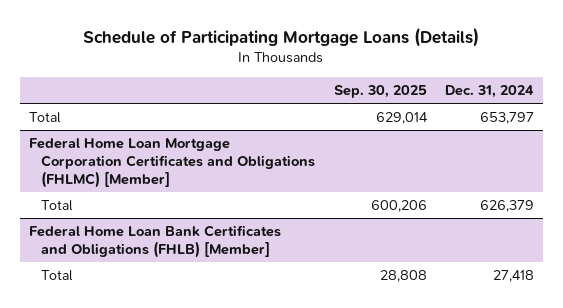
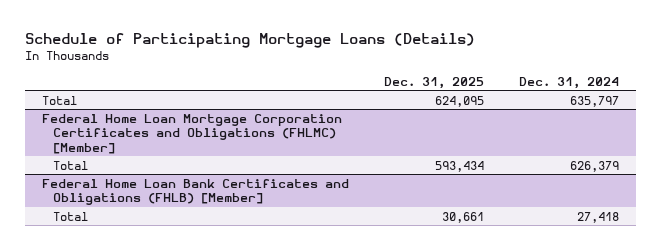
[333,85,427,99] Sep. 30, 2025 -> none
none -> [384,77,485,90] Dec. 31, 2025
[479,112,534,125] 653,797 -> [569,95,619,107] 635,797

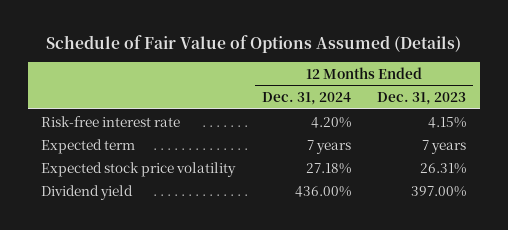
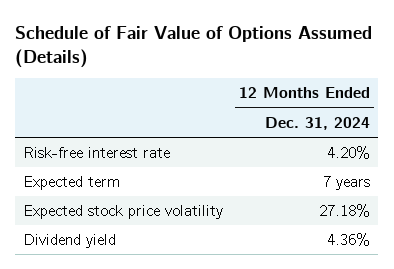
[377,92,467,106] Dec. 31, 2023 -> none
[294,185,351,197] 436.00% -> [327,233,371,247] 4.36%

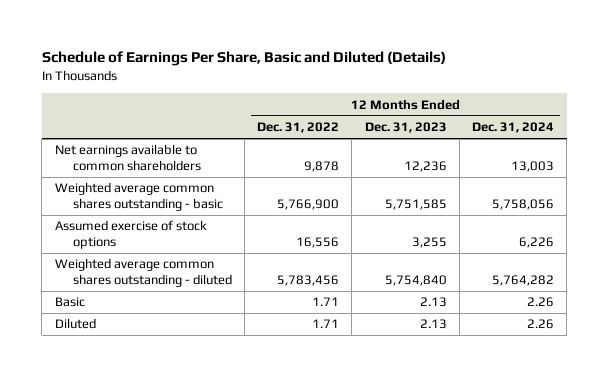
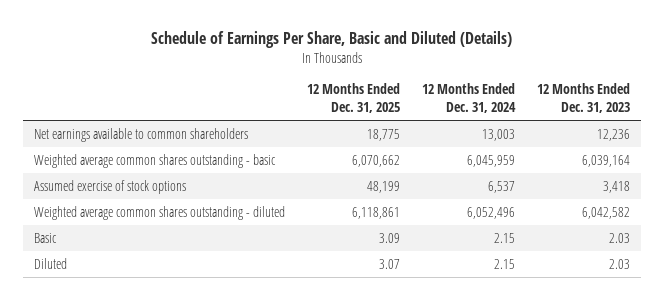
[257,122,340,134] Dec. 31, 2022 -> none
none -> [307,83,401,114] 12 Months Ended Dec. 31, 2025
[384,199,447,211] 5,751,585 -> [582,154,631,167] 6,039,164
[492,199,555,211] 5,758,056 -> [467,154,516,167] 6,045,959
[411,237,447,249] 3,255 -> [603,180,631,193] 3,418
[519,237,555,249] 6,226 -> [488,180,516,193] 6,537
[384,275,447,287] 5,754,840 -> [582,206,631,219] 6,042,582
[492,275,555,287] 5,764,282 -> [467,206,516,219] 6,052,496
[419,297,447,308] 2.13 -> [609,232,631,243] 2.03
[527,297,555,308] 2.26 -> [494,232,516,243] 2.15
[419,319,447,330] 2.13 -> [609,258,631,269] 2.03
[527,319,555,330] 2.26 -> [494,258,516,269] 2.15

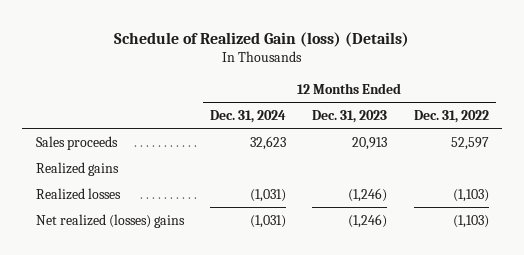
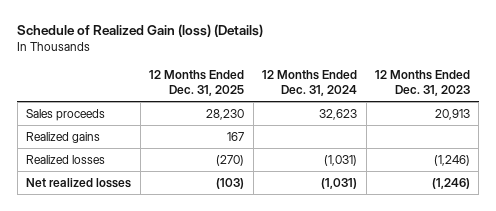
[413,109,489,123] Dec. 31, 2022 -> none
none -> [149,70,245,96] 12 Months Ended Dec. 31, 2025
[35,213,185,228] Net realized (losses) gains -> [26,178,132,189] Net realized losses

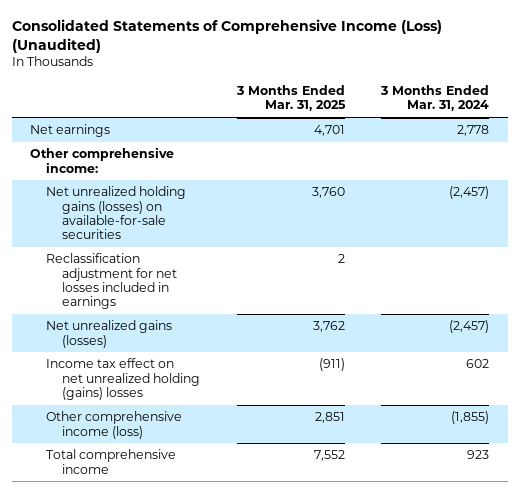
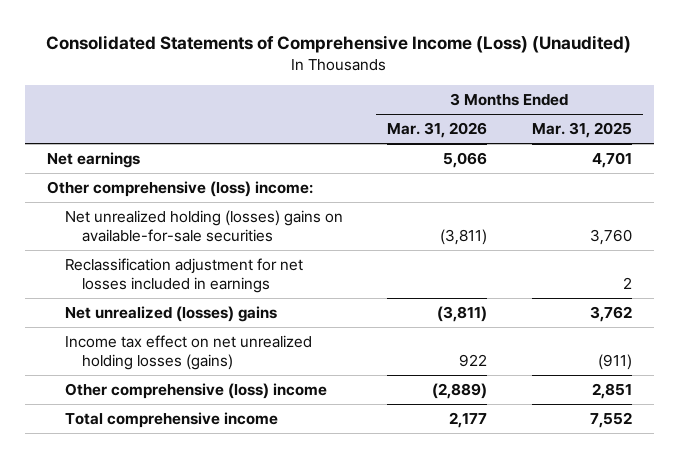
[380,84,490,112] 3 Months Ended Mar. 31, 2024 -> none
none -> [387,122,488,139] Mar. 31, 2026
[29,147,174,173] Other comprehensive income: -> [47,180,314,197] Other comprehensive (loss) income:
[45,186,186,240] Net unrealized holding gains (losses) on available-for-sale securities -> [64,209,343,242] Net unrealized holding (losses) gains on available-for-sale securities
[45,320,172,348] Net unrealized gains (losses) -> [64,305,277,322] Net unrealized (losses) gains
[45,358,200,401] Income tax effect on net unrealized holding (gains) losses -> [64,334,312,370] Income tax effect on net unrealized holding losses (gains)
[45,411,182,439] Other comprehensive income (loss) -> [64,382,327,399] Other comprehensive (loss) income

